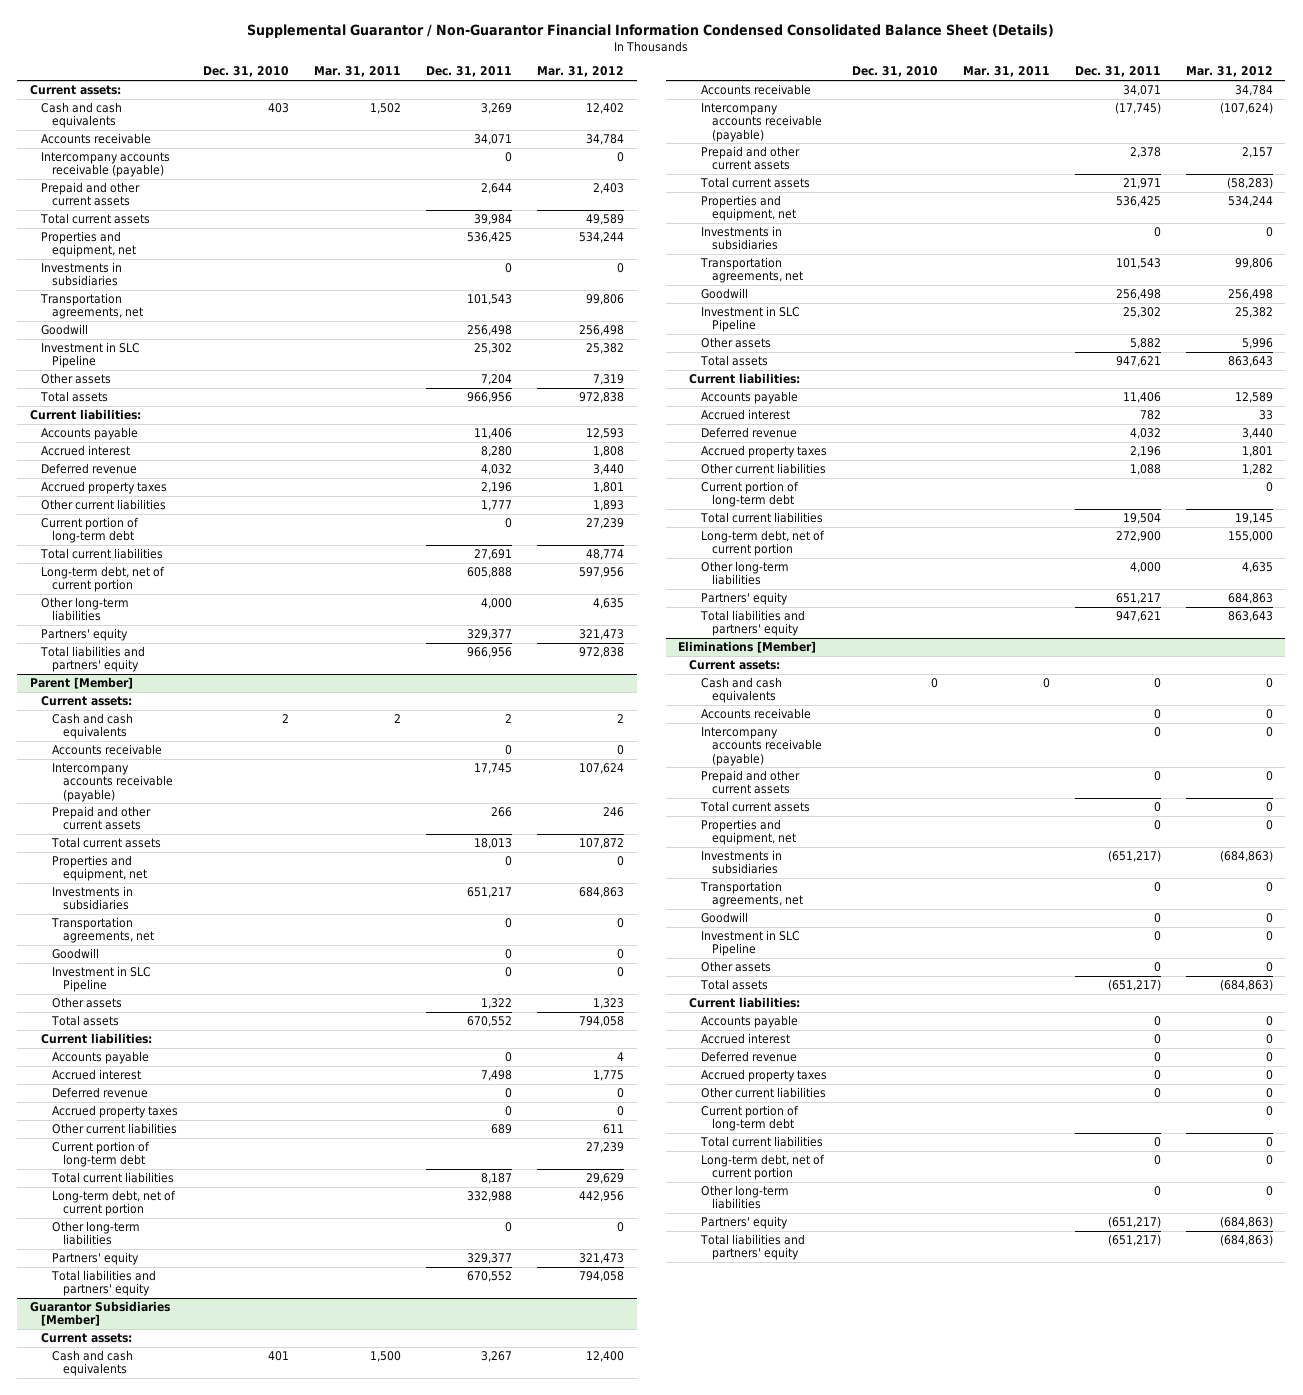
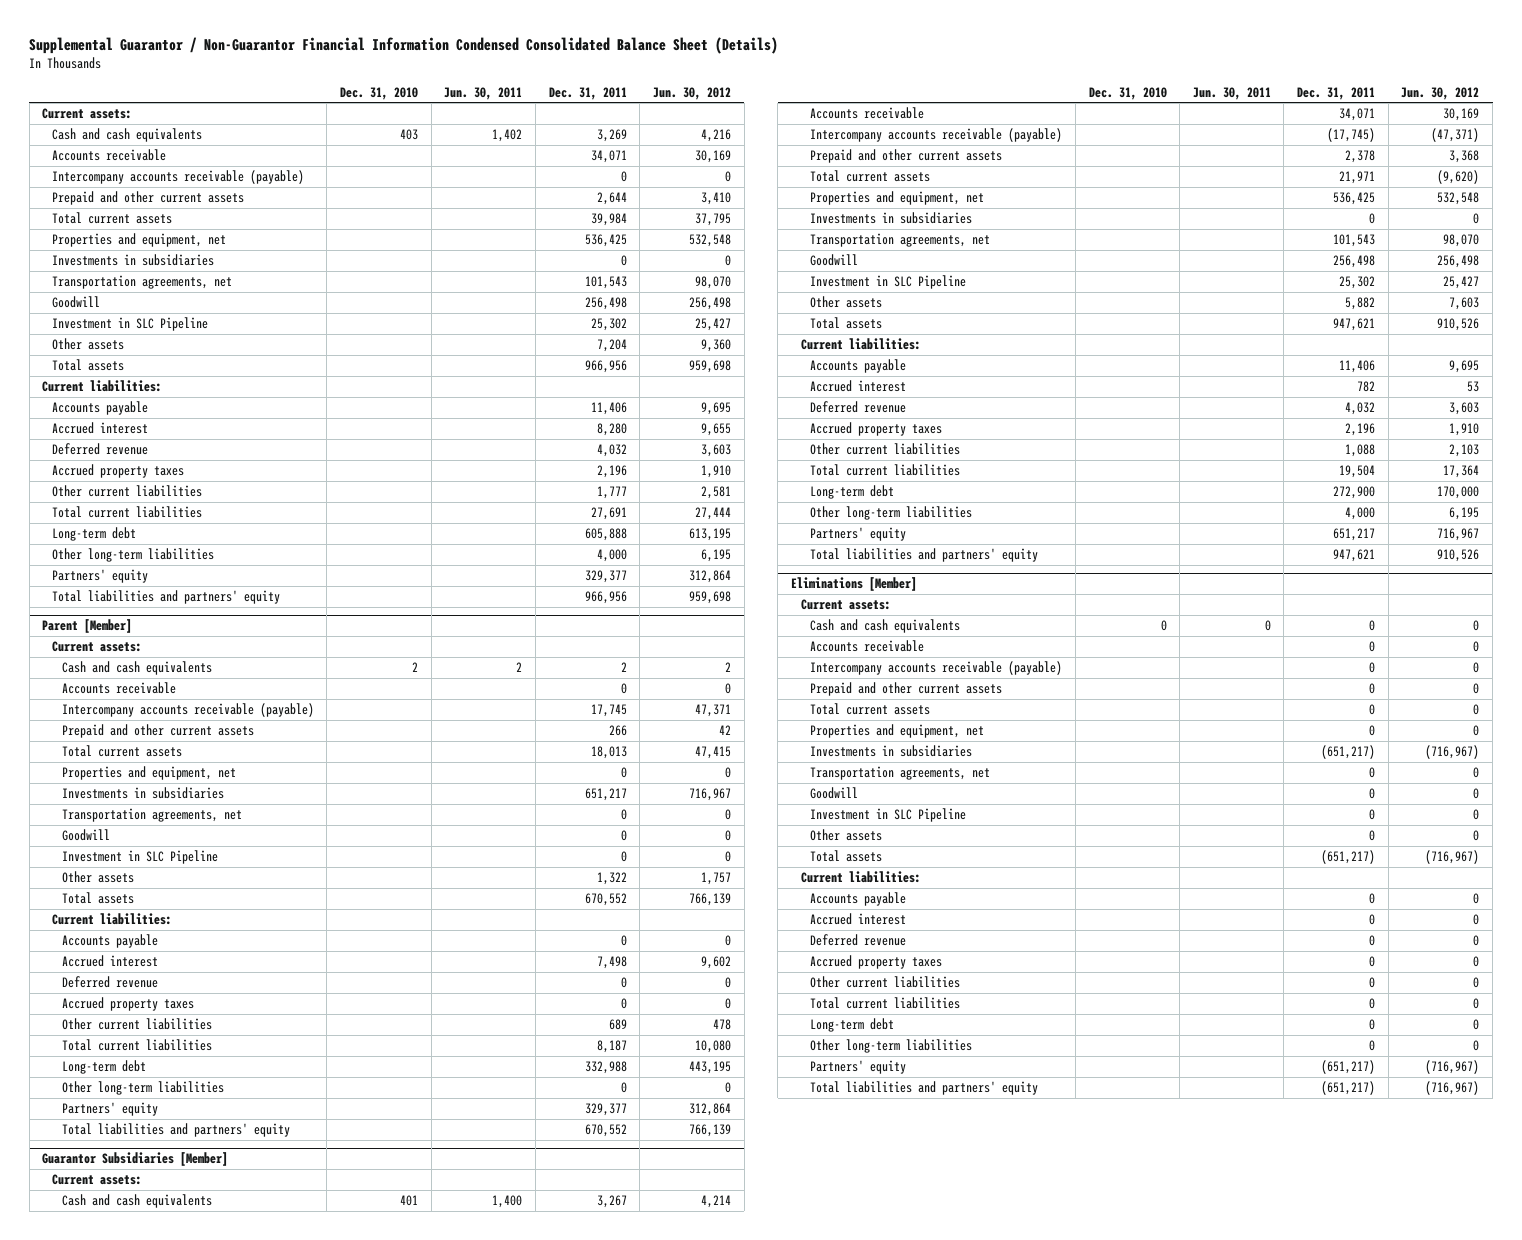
[314,66,402,78] Mar. 31, 2011 -> none
[537,66,625,78] Mar. 31, 2012 -> none
none -> [444,86,523,100] Jun. 30, 2011
none -> [652,86,731,100] Jun. 30, 2012
[40,517,139,544] Current portion of long-term debt -> none
[40,566,165,593] Long-term debt, net of current portion -> [52,527,137,542] Long-term debt
[52,1141,151,1168] Current portion of long-term debt -> none
[52,1190,177,1217] Long-term debt, net of current portion -> [61,1060,146,1075] Long-term debt
[700,481,799,508] Current portion of long-term debt -> none
[700,530,825,557] Long-term debt, net of current portion -> [810,485,895,500] Long-term debt
[700,1105,799,1132] Current portion of long-term debt -> none
[700,1154,825,1181] Long-term debt, net of current portion -> [810,1018,895,1033] Long-term debt

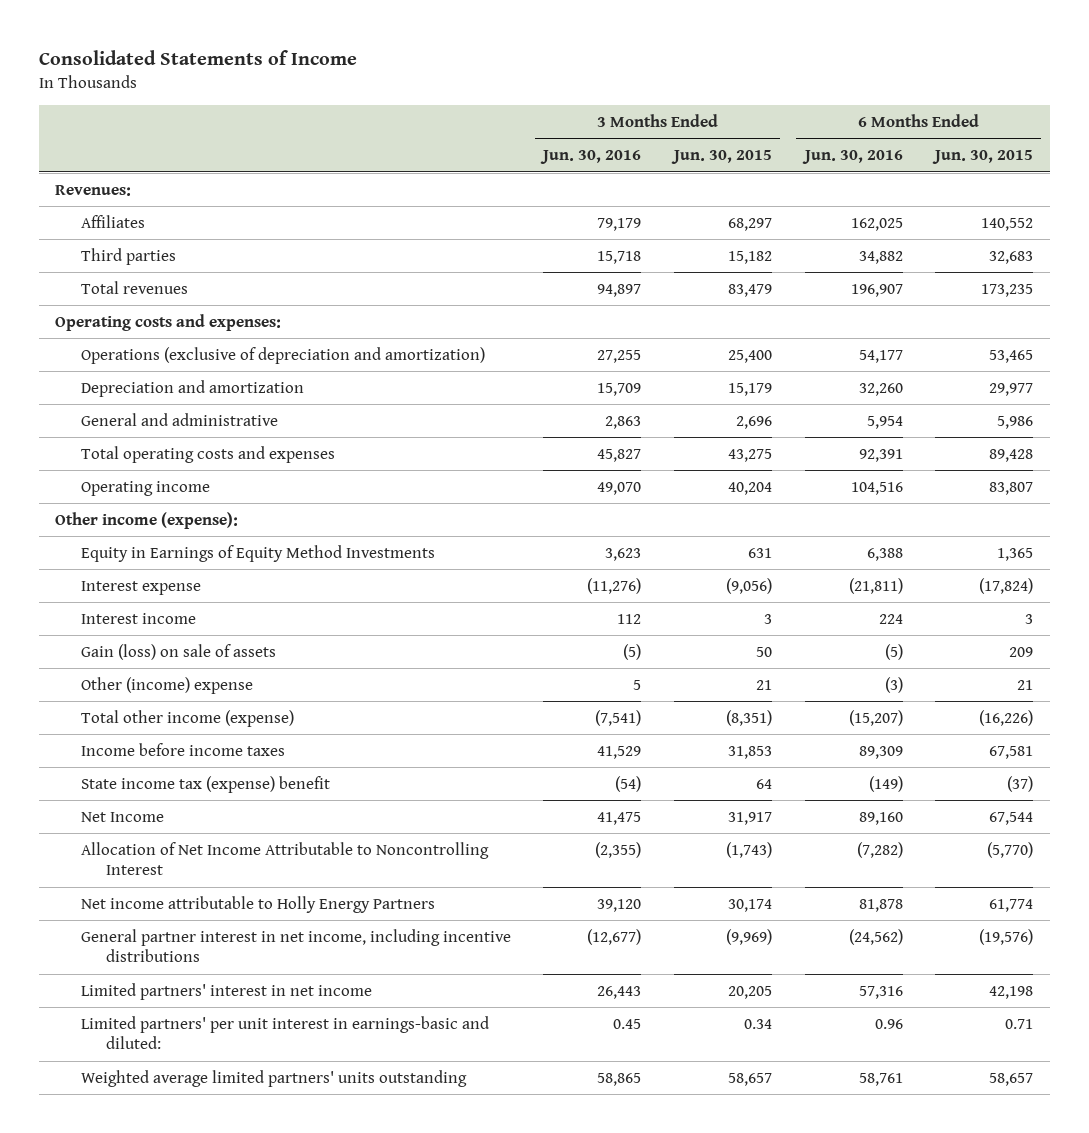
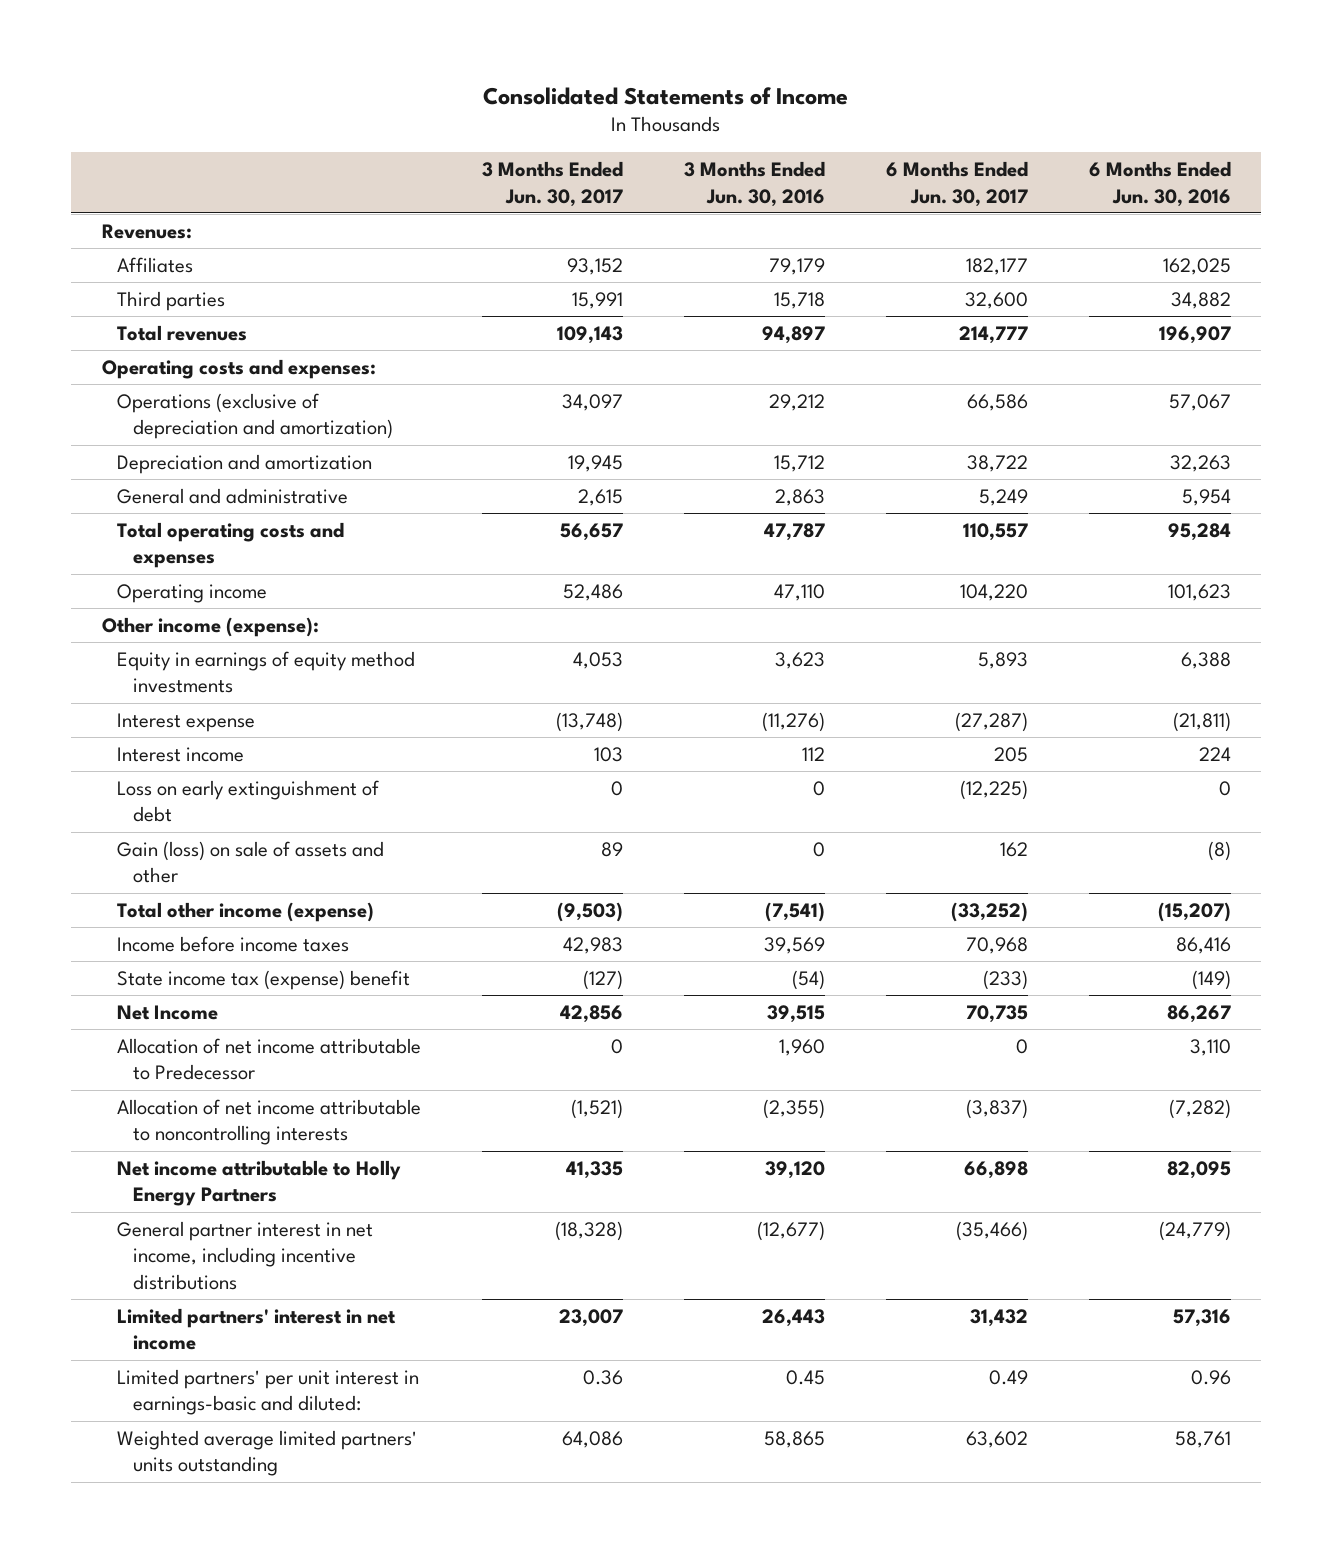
[670,150,772,165] Jun. 30, 2015 -> none
[932,150,1034,165] Jun. 30, 2015 -> none
none -> [482,161,624,207] 3 Months Ended Jun. 30, 2017
none -> [885,161,1028,207] 6 Months Ended Jun. 30, 2017
[597,349,642,363] 27,255 -> [768,393,825,411] 29,212
[858,349,903,363] 54,177 -> [1168,393,1231,411] 57,067
[597,382,642,396] 15,709 -> [773,454,825,472] 15,712
[858,382,903,396] 32,260 -> [1169,454,1231,472] 32,263
[597,448,642,462] 45,827 -> [763,522,825,541] 47,787
[858,448,903,462] 92,391 -> [1167,522,1231,541] 95,284
[597,481,642,495] 49,070 -> [773,583,825,601] 47,110
[850,481,903,495] 104,516 -> [1167,583,1231,601] 101,623
[80,544,435,562] Equity in Earnings of Equity Method Investments -> [117,650,416,694] Equity in earnings of equity method investments
[80,676,253,694] Other (income) expense -> none
none -> [117,779,380,823] Loss on early extinguishment of debt
[80,643,276,660] Gain (loss) on sale of assets -> [117,840,385,884] Gain (loss) on sale of assets and other
[623,643,642,660] (5) -> [812,841,825,857] 0
[884,643,903,660] (5) -> [1207,840,1231,861] (8)
[597,745,642,759] 41,529 -> [763,936,825,954] 39,569
[858,745,903,759] 89,309 -> [1175,936,1231,954] 86,416
[597,811,642,825] 41,475 -> [766,1004,825,1023] 39,515
[858,811,903,825] 89,160 -> [1166,1004,1231,1023] 86,267
none -> [117,1037,422,1081] Allocation of net income attributable to Predecessor
[80,841,489,876] Allocation of Net Income Attributable to Noncontrolling Interest -> [117,1098,422,1146] Allocation of net income attributable to noncontrolling interests
[858,898,903,912] 81,878 -> [1166,1160,1231,1179] 82,095
[848,928,903,945] (24,562) -> [1158,1220,1231,1241] (24,779)

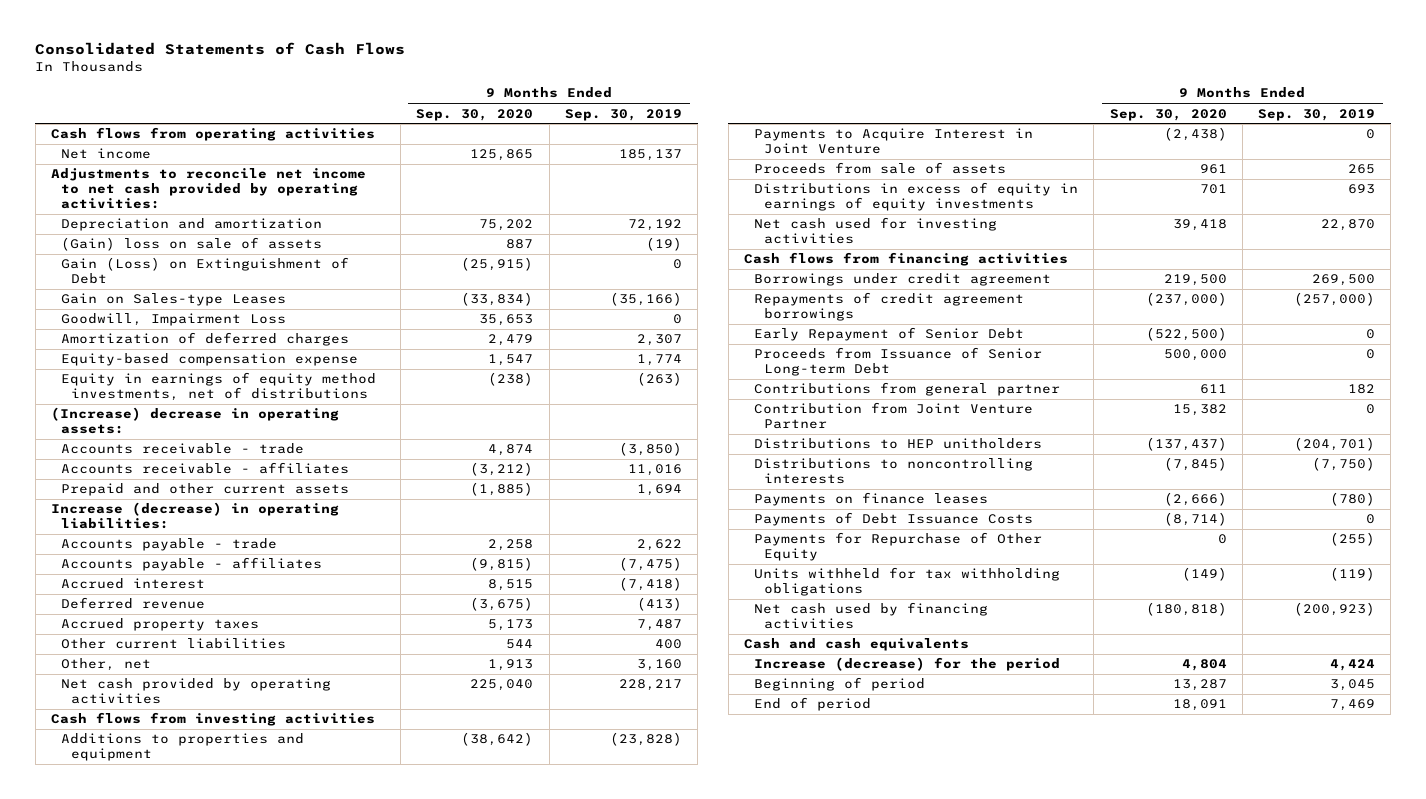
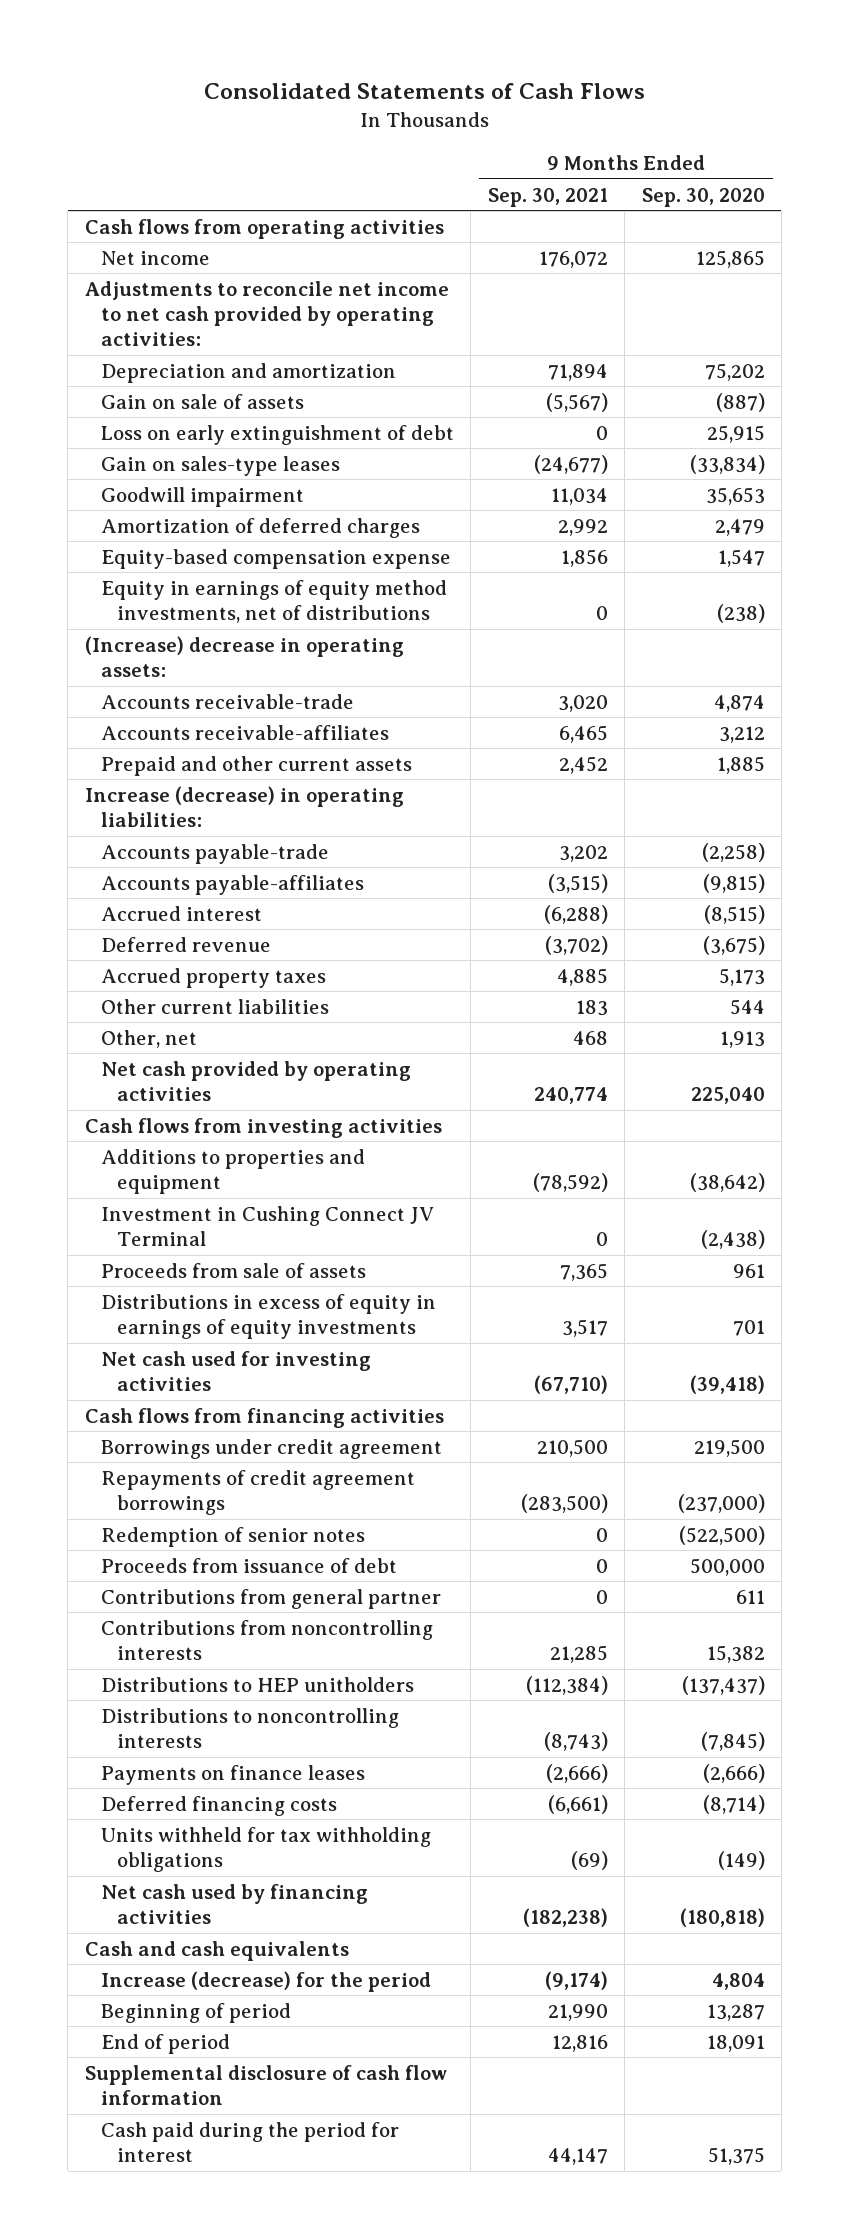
[564,108,682,121] Sep. 30, 2019 -> none
none -> [487,187,608,207] Sep. 30, 2021
[60,237,322,252] (Gain) loss on sale of assets -> [100,393,304,409] Gain on sale of assets
[506,239,534,250] 887 -> [715,392,765,412] (887)
[60,257,349,285] Gain (Loss) on Extinguishment of Debt -> [100,424,454,445] Loss on early extinguishment of debt
[461,257,534,272] (25,915) -> [706,424,765,443] 25,915
[60,293,286,307] Gain on Sales-type Leases -> [100,455,340,476] Gain on sales-type leases
[60,313,286,327] Goodwill, Impairment Loss -> [100,486,304,507] Goodwill impairment
[60,443,304,455] Accounts receivable - trade -> [100,693,354,709] Accounts receivable-trade
[60,462,349,475] Accounts receivable - affiliates -> [100,724,389,740] Accounts receivable-affiliates
[470,462,534,477] (3,212) -> [718,725,765,743] 3,212
[470,482,534,497] (1,885) -> [716,755,765,774] 1,885
[60,538,277,552] Accounts payable - trade -> [100,843,329,864] Accounts payable-trade
[488,539,534,552] 2,258 -> [701,842,765,862] (2,258)
[60,557,322,572] Accounts payable - affiliates -> [100,874,364,895] Accounts payable-affiliates
[488,579,534,592] 8,515 -> [703,904,765,924] (8,515)
[753,128,1033,155] Payments to Acquire Interest in Joint Venture -> [100,1205,434,1246] Investment in Cushing Connect JV Terminal
[1172,219,1227,232] 39,418 -> [689,1374,765,1394] (39,418)
[753,327,1024,342] Early Repayment of Senior Debt -> [100,1526,365,1547] Redemption of senior notes
[753,347,1042,377] Proceeds from Issuance of Senior Long-term Debt -> [100,1557,397,1573] Proceeds from issuance of debt
[753,402,1033,430] Contribution from Joint Venture Partner -> [100,1619,433,1660] Contributions from noncontrolling interests
[753,532,1042,562] Payments for Repurchase of Other Equity -> none
[753,512,1033,527] Payments of Debt Issuance Costs -> [100,1795,337,1816] Deferred financing costs
none -> [84,2064,447,2105] Supplemental disclosure of cash flow information
none -> [100,2121,399,2162] Cash paid during the period for interest

